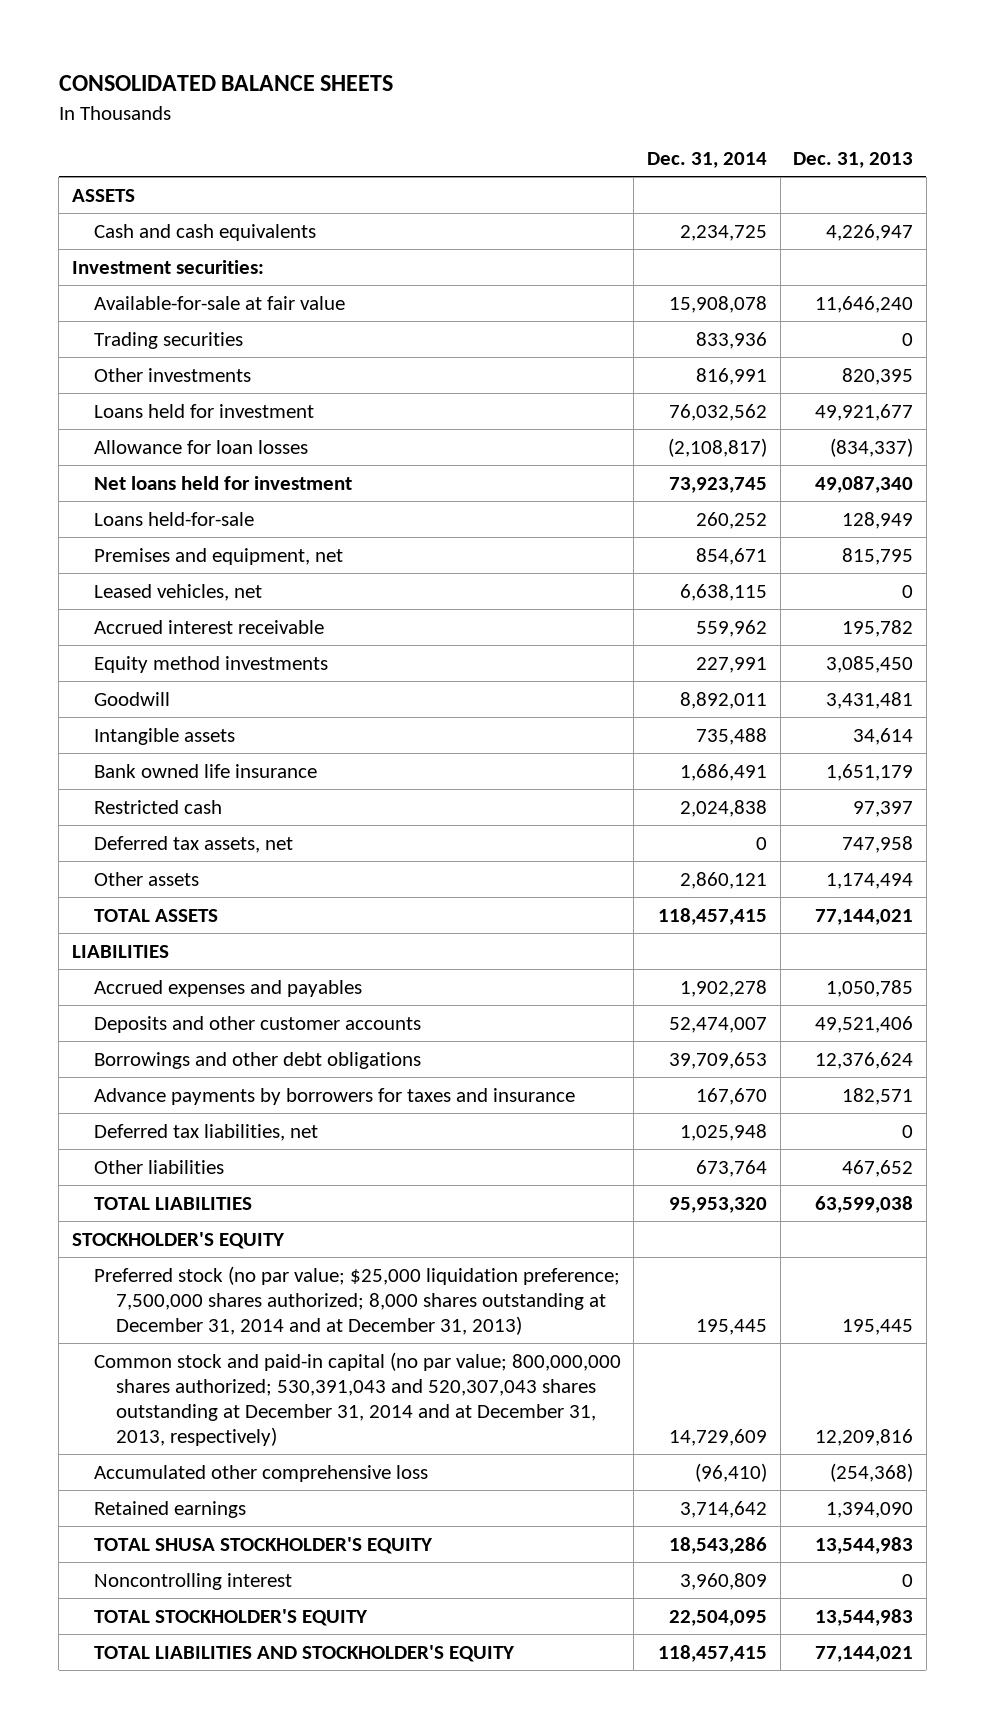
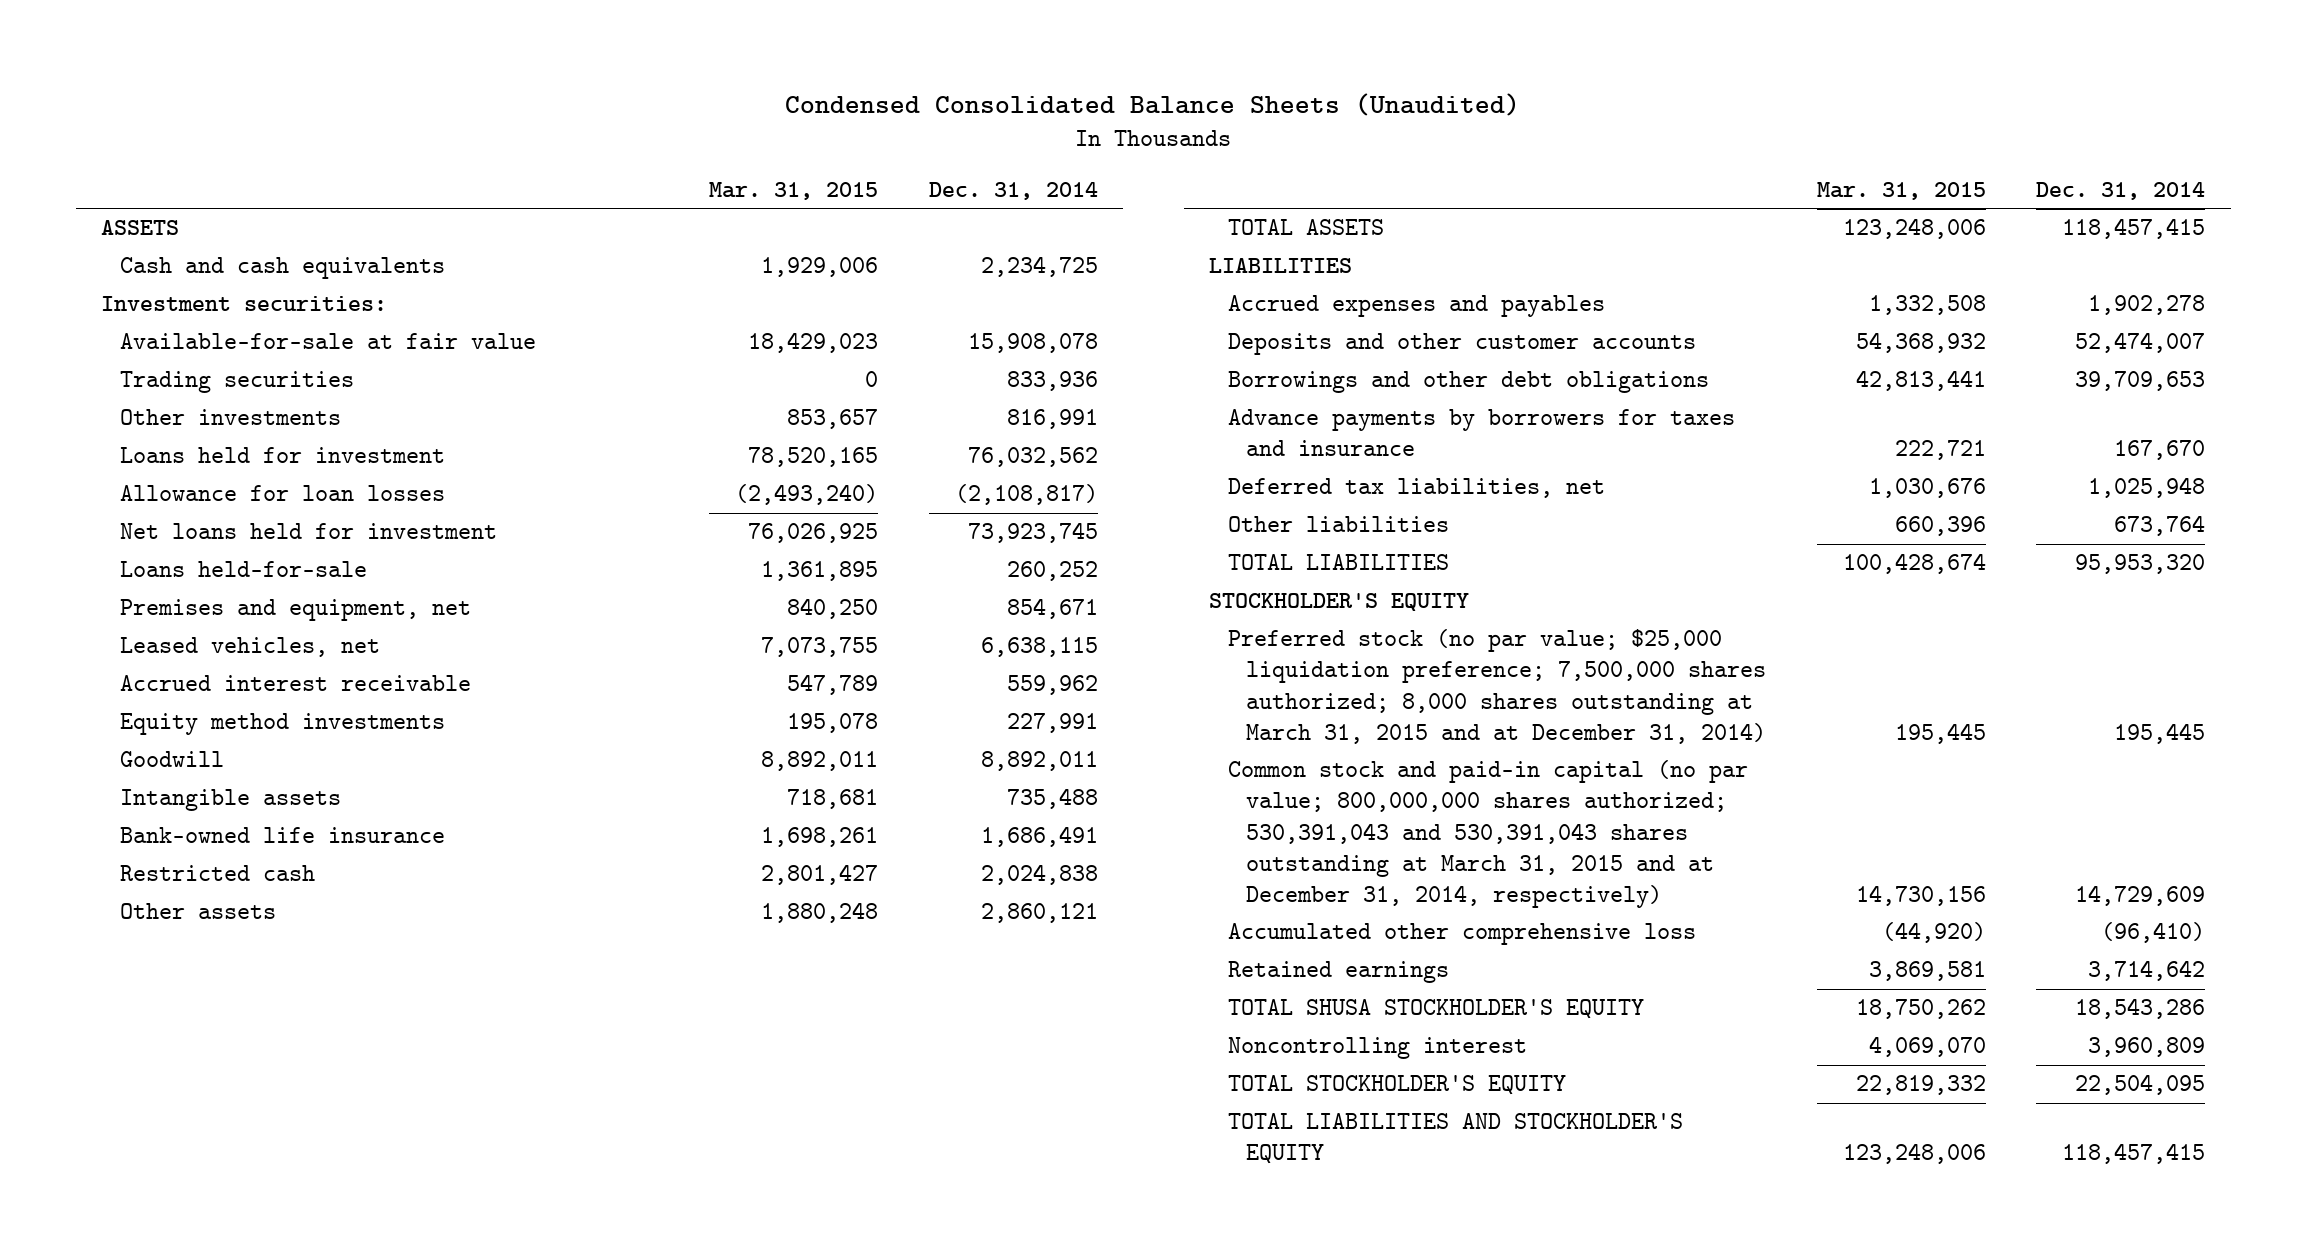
[58,75,393,92] CONSOLIDATED BALANCE SHEETS -> [785,93,1521,117] Condensed Consolidated Balance Sheets (Unaudited)
[793,152,914,169] Dec. 31, 2013 -> none
none -> [709,181,879,200] Mar. 31, 2015
[93,763,317,778] Bank owned life insurance -> [119,827,445,844] Bank-owned life insurance
[93,835,293,853] Deferred tax assets, net -> none
[93,1265,620,1335] Preferred stock (no par value; $25,000 liquidation preference; 7,500,000 shares authorized; 8,000 shares outstanding at December 31, 2014 and at December 31, 2013) -> [1227,629,1767,744] Preferred stock (no par value; $25,000 liquidation preference; 7,500,000 shares authorized; 8,000 shares outstanding at March 31, 2015 and at December 31, 2014)
[93,1351,621,1446] Common stock and paid-in capital (no par value; 800,000,000 shares authorized; 530,391,043 and 520,307,043 shares outstanding at December 31, 2014 and at December 31, 2013, respectively) -> [1227,760,1748,909] Common stock and paid-in capital (no par value; 800,000,000 shares authorized; 530,391,043 and 530,391,043 shares outstanding at March 31, 2015 and at December 31, 2014, respectively)

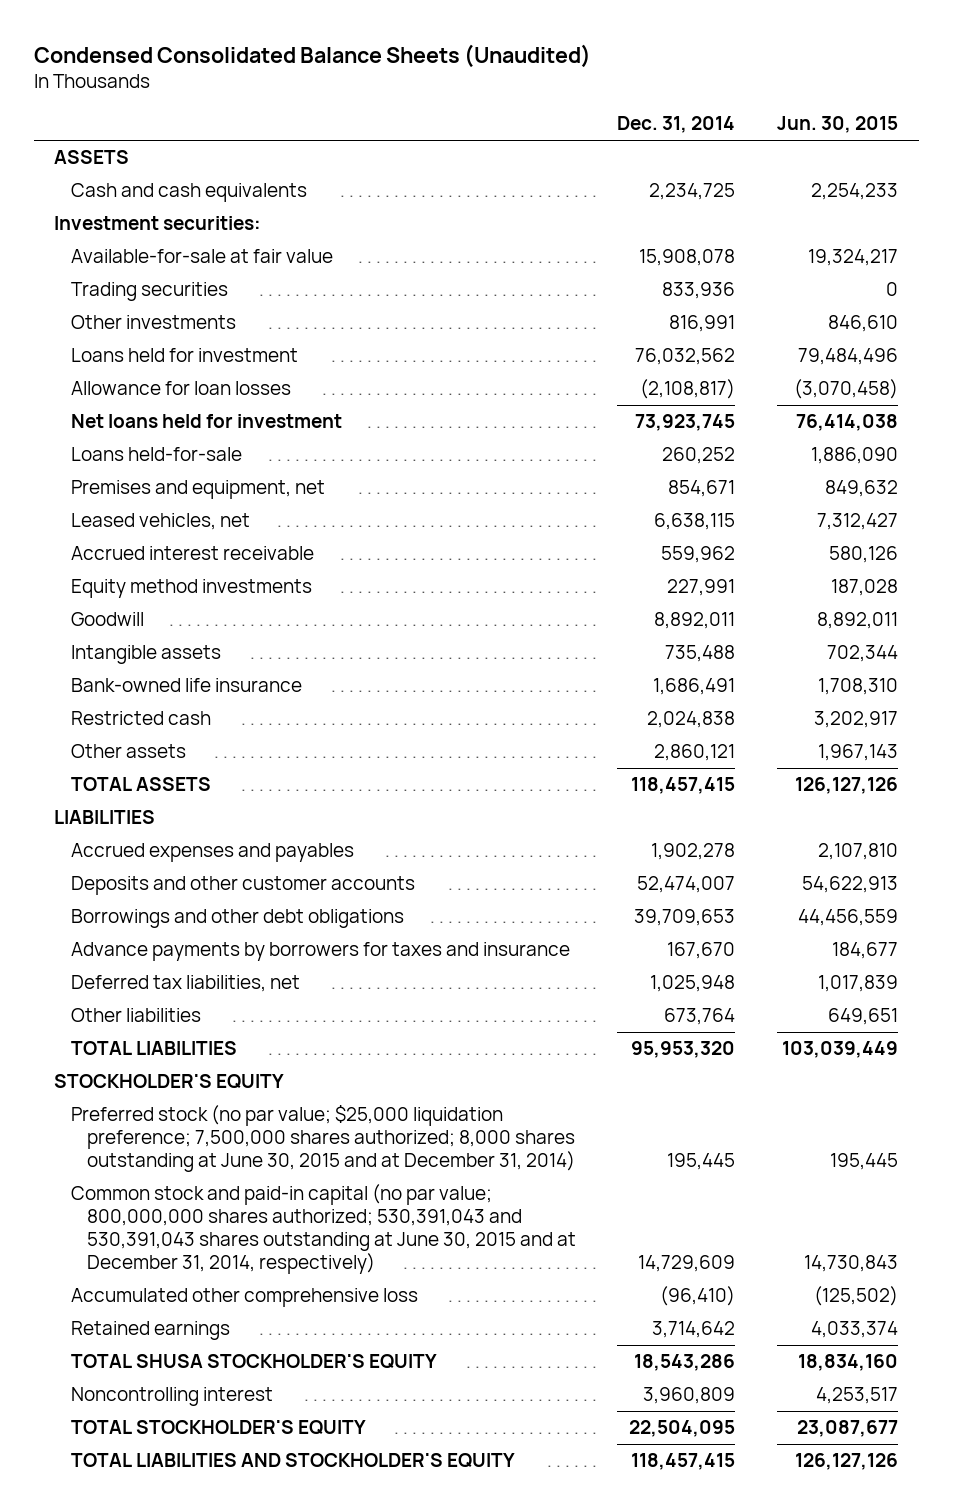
[709,181,879,200] Mar. 31, 2015 -> none
none -> [777,116,899,134] Jun. 30, 2015
[1227,629,1767,744] Preferred stock (no par value; $25,000 liquidation preference; 7,500,000 shares authorized; 8,000 shares outstanding at March 31, 2015 and at December 31, 2014) -> [70,1105,575,1173] Preferred stock (no par value; $25,000 liquidation preference; 7,500,000 shares authorized; 8,000 shares outstanding at June 30, 2015 and at December 31, 2014)
[1227,760,1748,909] Common stock and paid-in capital (no par value; 800,000,000 shares authorized; 530,391,043 and 530,391,043 shares outstanding at March 31, 2015 and at December 31, 2014, respectively) -> [70,1184,576,1275] Common stock and paid-in capital (no par value; 800,000,000 shares authorized; 530,391,043 and 530,391,043 shares outstanding at June 30, 2015 and at December 31, 2014, respectively)

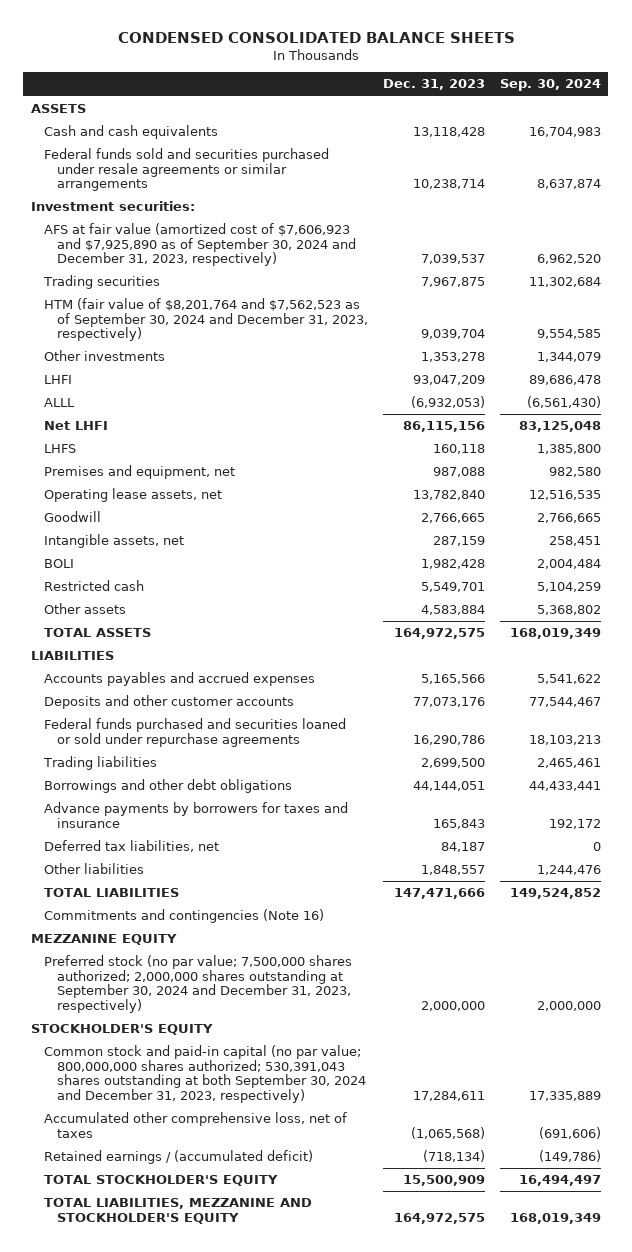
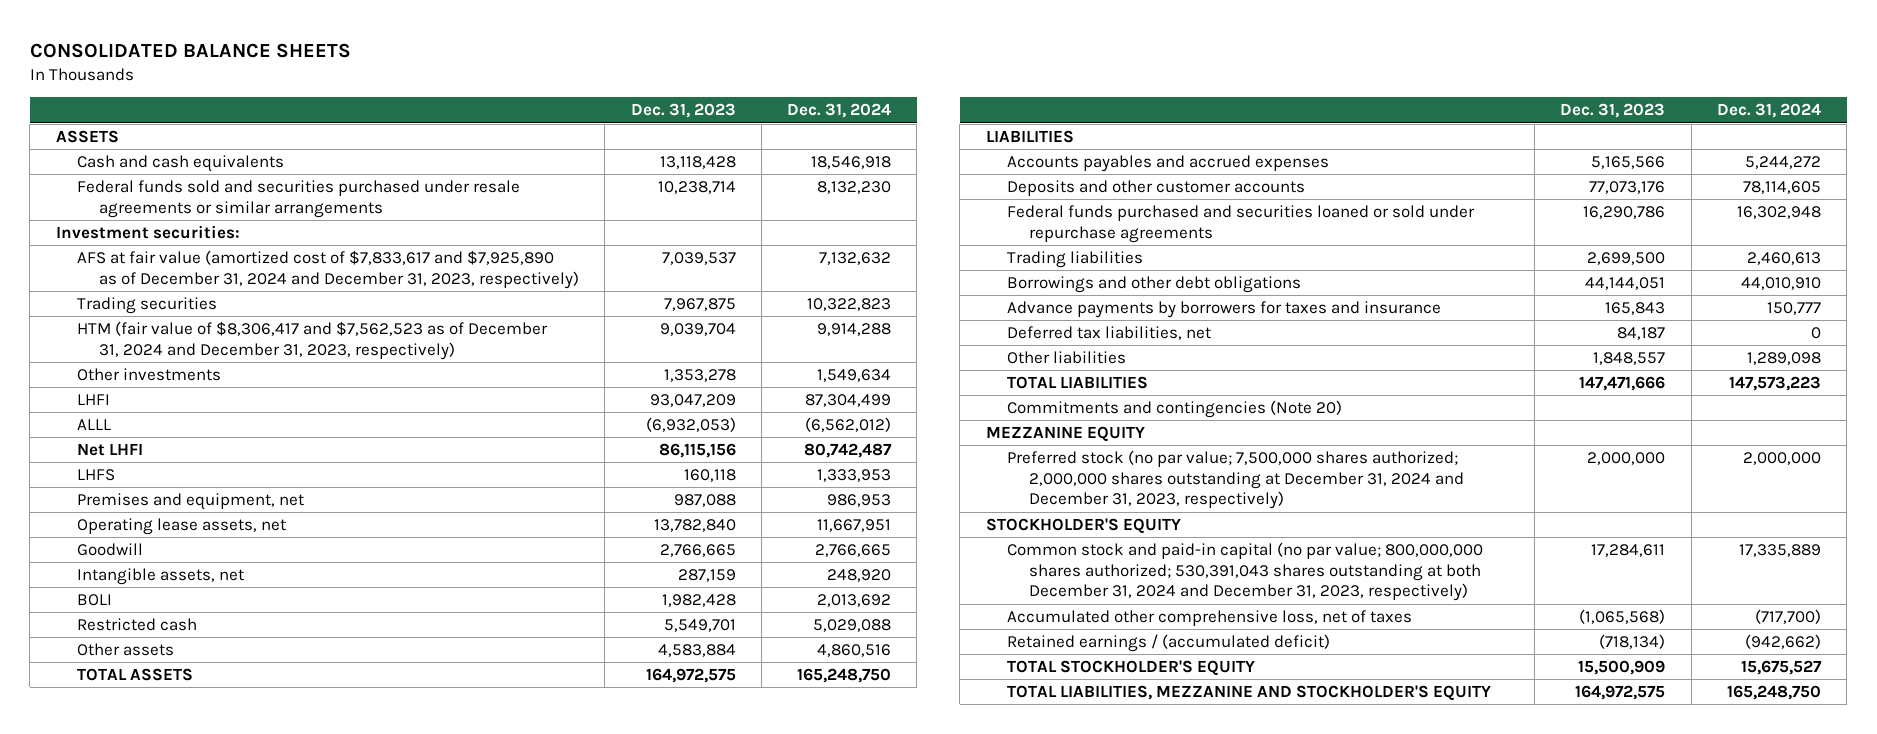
[117,31,515,43] CONDENSED CONSOLIDATED BALANCE SHEETS -> [29,42,351,58] CONSOLIDATED BALANCE SHEETS
[500,79,602,92] Sep. 30, 2024 -> none
none -> [787,103,892,119] Dec. 31, 2024
[44,223,357,267] AFS at fair value (amortized cost of $7,606,923 and $7,925,890 as of September 30, 2024 and December 31, 2023, respectively) -> [77,250,579,289] AFS at fair value (amortized cost of $7,833,617 and $7,925,890 as of December 31, 2024 and December 31, 2023, respectively)
[44,298,369,342] HTM (fair value of $8,201,764 and $7,562,523 as of September 30, 2024 and December 31, 2023, respectively) -> [77,321,549,360] HTM (fair value of $8,306,417 and $7,562,523 as of December 31, 2024 and December 31, 2023, respectively)
[44,909,325,924] Commitments and contingencies (Note 16) -> [1007,400,1343,419] Commitments and contingencies (Note 20)
[44,955,353,1013] Preferred stock (no par value; 7,500,000 shares authorized; 2,000,000 shares outstanding at September 30, 2024 and December 31, 2023, respectively) -> [1007,450,1464,510] Preferred stock (no par value; 7,500,000 shares authorized; 2,000,000 shares outstanding at December 31, 2024 and December 31, 2023, respectively)
[44,1045,367,1103] Common stock and paid-in capital (no par value; 800,000,000 shares authorized; 530,391,043 shares outstanding at both September 30, 2024 and December 31, 2023, respectively) -> [1007,542,1484,602] Common stock and paid-in capital (no par value; 800,000,000 shares authorized; 530,391,043 shares outstanding at both December 31, 2024 and December 31, 2023, respectively)

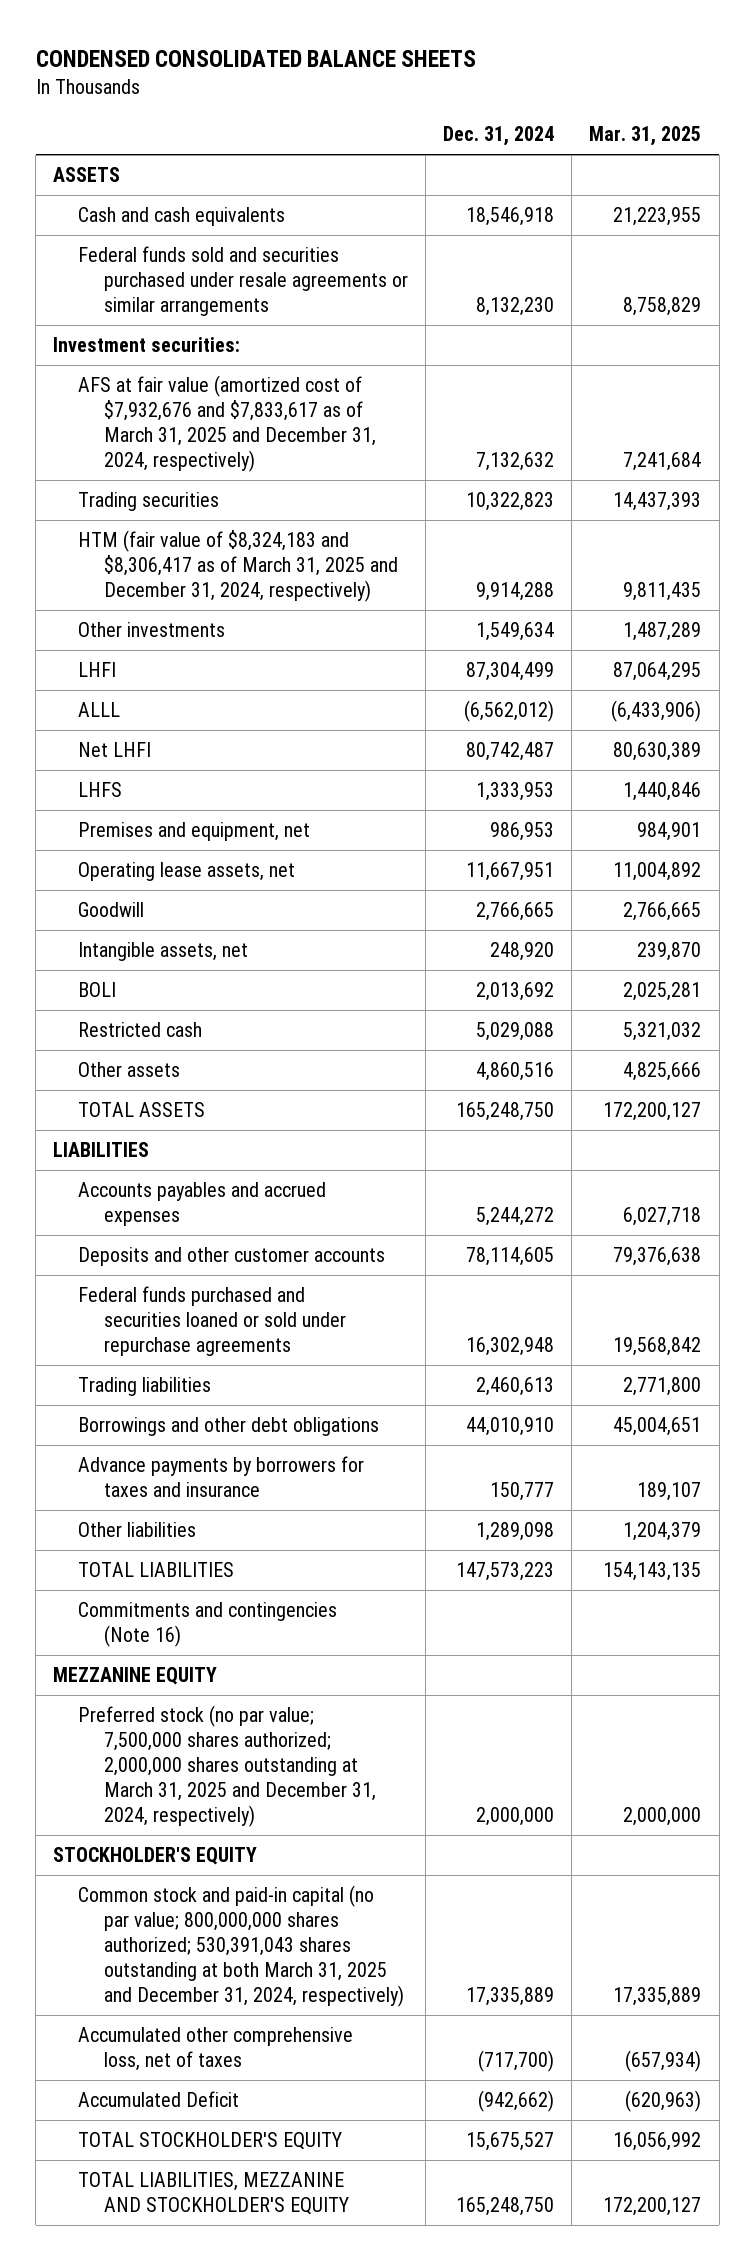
[29,42,351,58] CONSOLIDATED BALANCE SHEETS -> [35,49,476,67] CONDENSED CONSOLIDATED BALANCE SHEETS
[630,103,736,119] Dec. 31, 2023 -> none
none -> [589,126,702,147] Mar. 31, 2025
[77,250,579,289] AFS at fair value (amortized cost of $7,833,617 and $7,925,890 as of December 31, 2024 and December 31, 2023, respectively) -> [78,375,376,473] AFS at fair value (amortized cost of $7,932,676 and $7,833,617 as of March 31, 2025 and December 31, 2024, respectively)
[77,321,549,360] HTM (fair value of $8,306,417 and $7,562,523 as of December 31, 2024 and December 31, 2023, respectively) -> [78,530,398,603] HTM (fair value of $8,324,183 and $8,306,417 as of March 31, 2025 and December 31, 2024, respectively)
[1007,326,1212,341] Deferred tax liabilities, net -> none
[1007,400,1343,419] Commitments and contingencies (Note 20) -> [78,1602,338,1648] Commitments and contingencies (Note 16)
[1007,450,1464,510] Preferred stock (no par value; 7,500,000 shares authorized; 2,000,000 shares outstanding at December 31, 2024 and December 31, 2023, respectively) -> [78,1705,376,1828] Preferred stock (no par value; 7,500,000 shares authorized; 2,000,000 shares outstanding at March 31, 2025 and December 31, 2024, respectively)
[1007,542,1484,602] Common stock and paid-in capital (no par value; 800,000,000 shares authorized; 530,391,043 shares outstanding at both December 31, 2024 and December 31, 2023, respectively) -> [78,1885,404,2008] Common stock and paid-in capital (no par value; 800,000,000 shares authorized; 530,391,043 shares outstanding at both March 31, 2025 and December 31, 2024, respectively)
[1007,634,1331,653] Retained earnings / (accumulated deficit) -> [78,2091,240,2108] Accumulated Deficit

